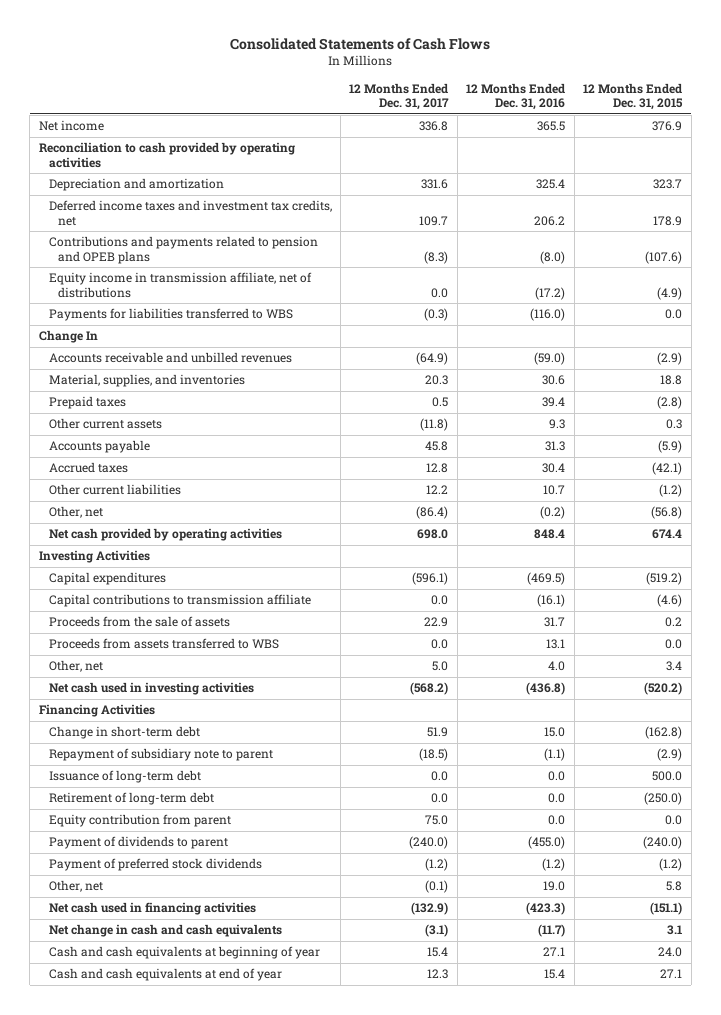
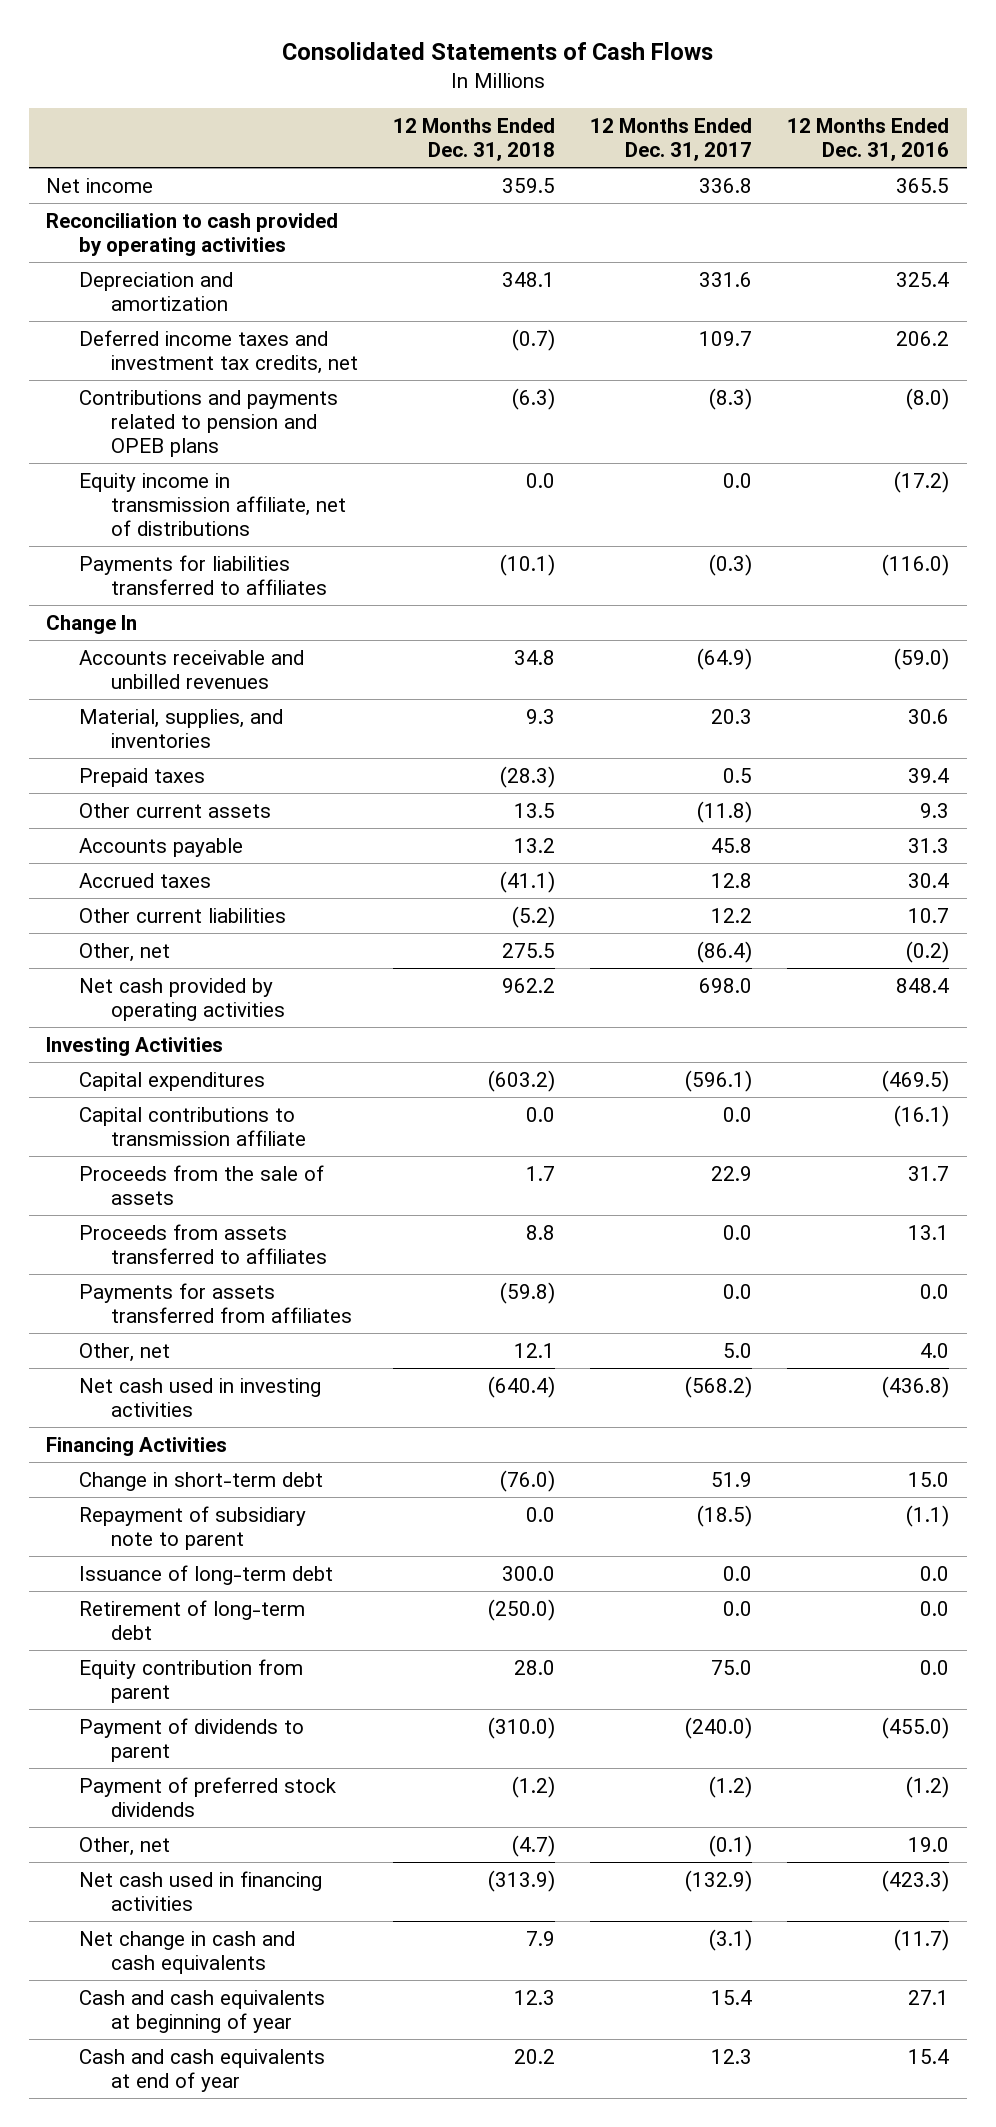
[583,82,684,111] 12 Months Ended Dec. 31, 2015 -> none
none -> [393,117,556,161] 12 Months Ended Dec. 31, 2018
[48,308,293,322] Payments for liabilities transferred to WBS -> [78,554,328,595] Payments for liabilities transferred to affiliates
[48,638,279,650] Proceeds from assets transferred to WBS -> [78,1223,328,1264] Proceeds from assets transferred to affiliates
none -> [78,1282,353,1323] Payments for assets transferred from affiliates

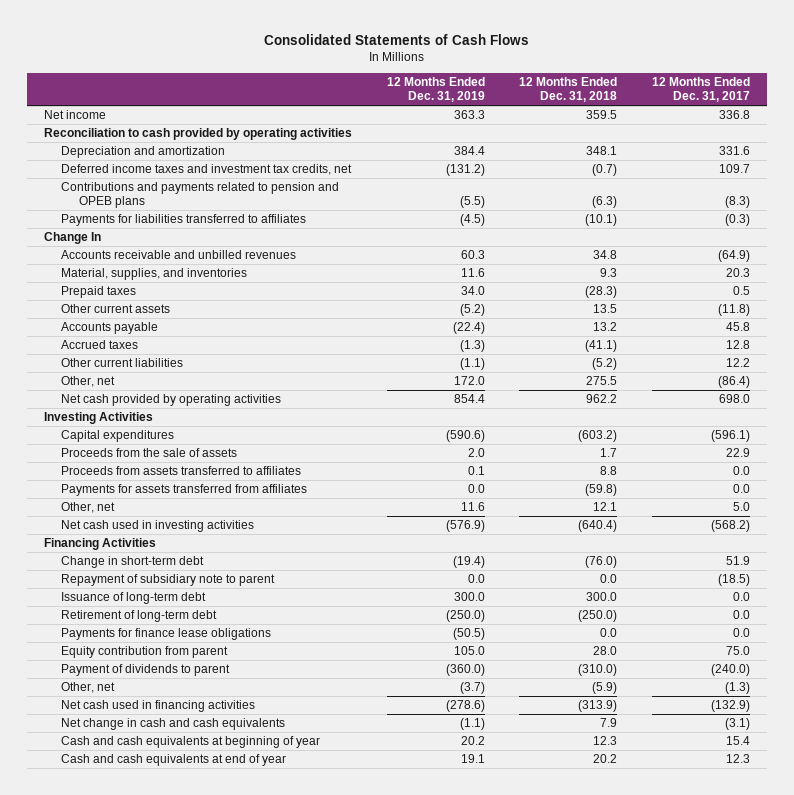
[787,117,950,161] 12 Months Ended Dec. 31, 2016 -> none
none -> [386,76,485,102] 12 Months Ended Dec. 31, 2019
[78,472,347,536] Equity income in transmission affiliate, net of distributions -> none
[78,1106,307,1146] Capital contributions to transmission affiliate -> none
none -> [61,628,272,641] Payments for finance lease obligations
[78,1776,336,1817] Payment of preferred stock dividends -> none
[512,1834,556,1857] (4.7) -> [592,682,618,695] (5.9)
[709,1834,753,1857] (0.1) -> [724,682,750,695] (1.3)

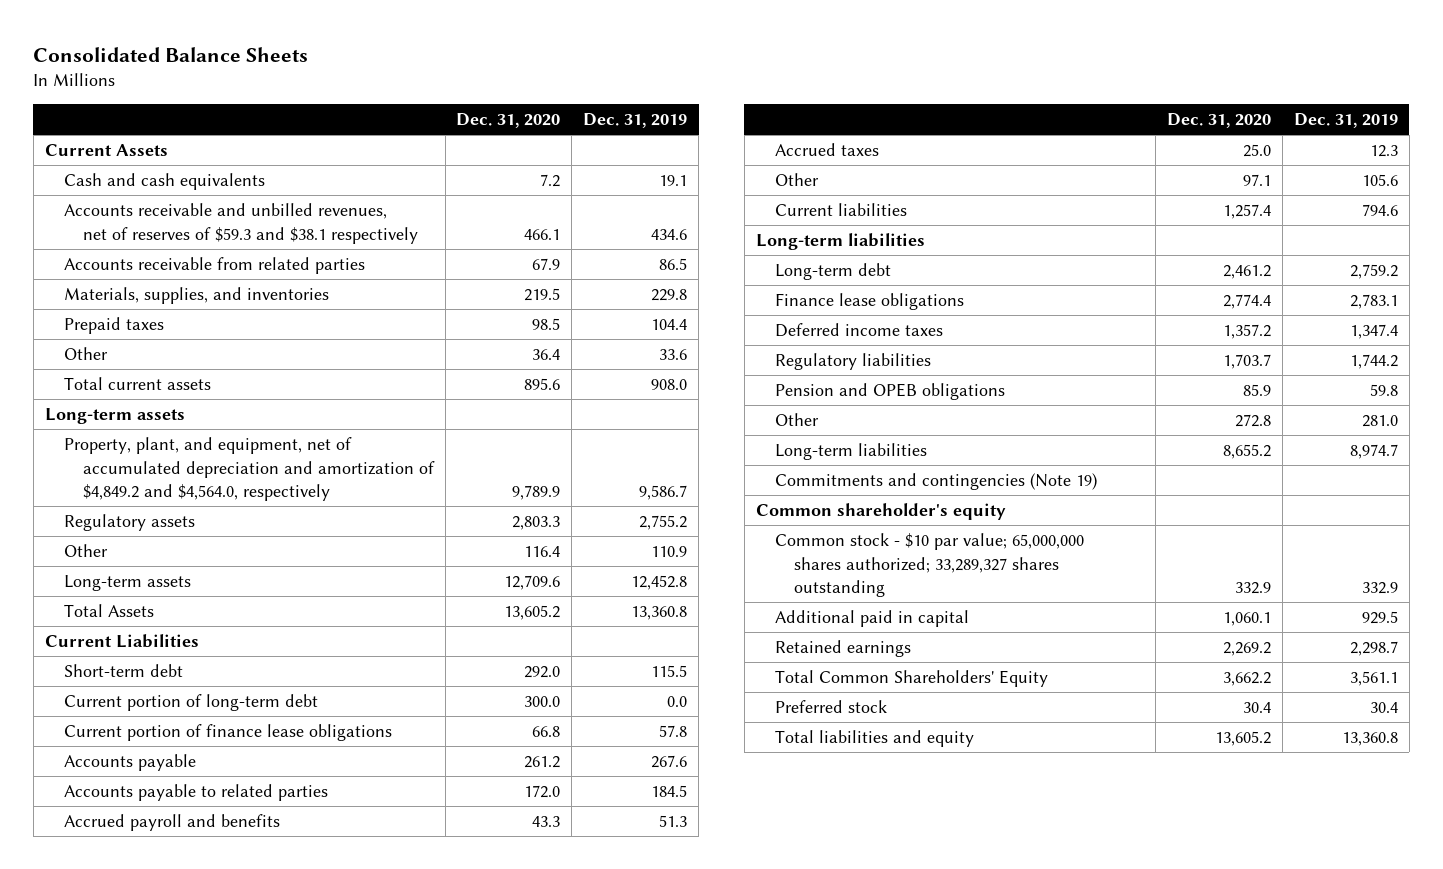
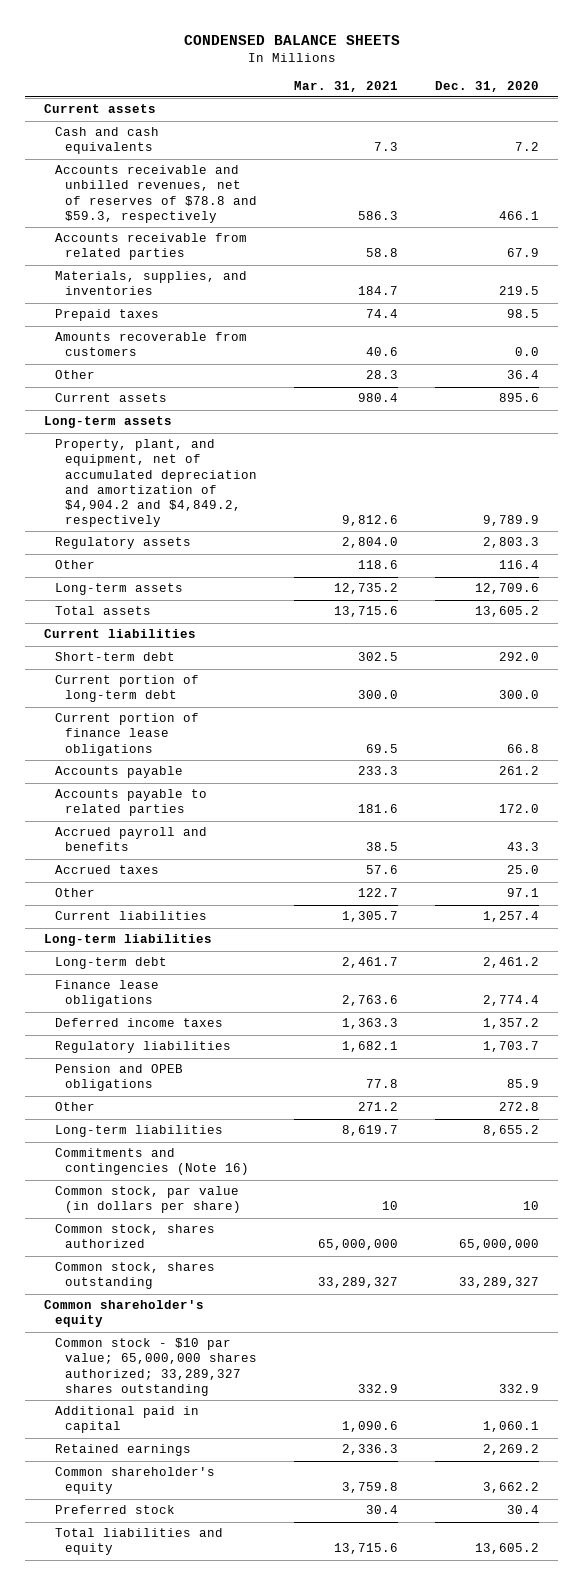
[33,46,309,62] Consolidated Balance Sheets -> [183,34,400,45] CONDENSED BALANCE SHEETS
[583,113,688,129] Dec. 31, 2019 -> none
none -> [294,80,399,92] Mar. 31, 2021
[44,143,168,156] Current Assets -> [43,104,156,114] Current assets
[63,202,418,244] Accounts receivable and unbilled revenues, net of reserves of $59.3 and $38.1 respectively -> [54,165,258,223] Accounts receivable and unbilled revenues, net of reserves of $78.8 and $59.3, respectively
none -> [54,332,247,357] Amounts recoverable from customers
[63,376,211,390] Total current assets -> [54,393,167,403] Current assets
[63,436,435,502] Property, plant, and equipment, net of accumulated depreciation and amortization of $4,849.2 and $4,564.0, respectively -> [54,439,258,527] Property, plant, and equipment, net of accumulated depreciation and amortization of $4,904.2 and $4,849.2, respectively
[63,603,154,617] Total Assets -> [54,606,151,616] Total assets
[44,633,199,648] Current Liabilities -> [43,629,196,639] Current liabilities
[774,472,1097,490] Commitments and contingencies (Note 19) -> [54,1148,250,1176] Commitments and contingencies (Note 16)
none -> [54,1186,242,1214] Common stock, par value (in dollars per share)
none -> [54,1224,215,1249] Common stock, shares authorized
none -> [54,1262,215,1290] Common stock, shares outstanding
[774,669,1048,687] Total Common Shareholders' Equity -> [54,1467,215,1495] Common shareholder's equity

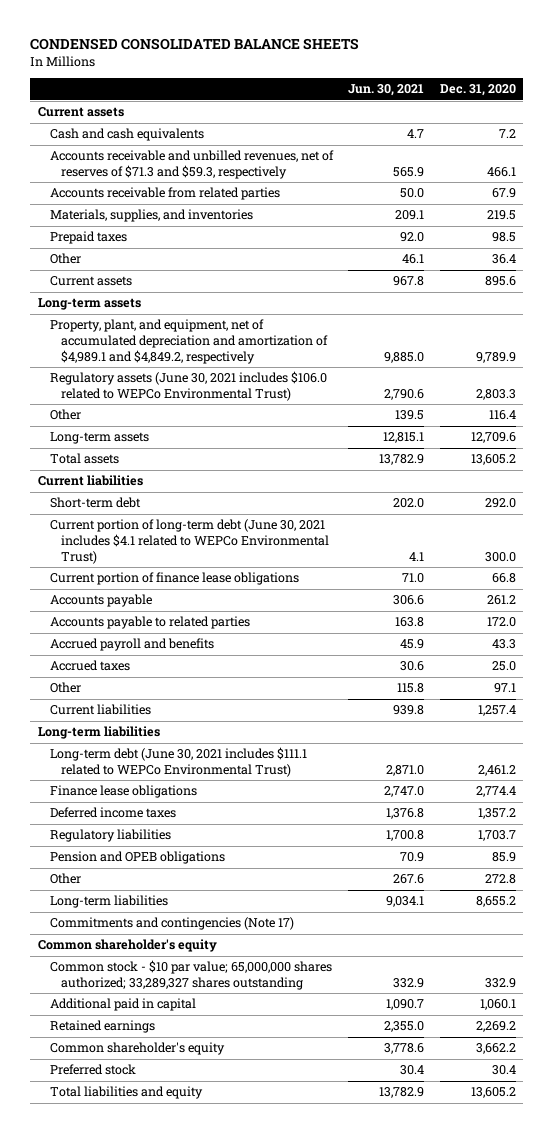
[183,34,400,45] CONDENSED BALANCE SHEETS -> [29,38,359,51] CONDENSED CONSOLIDATED BALANCE SHEETS
[294,80,399,92] Mar. 31, 2021 -> none
none -> [348,84,425,97] Jun. 30, 2021
[54,165,258,223] Accounts receivable and unbilled revenues, net of reserves of $78.8 and $59.3, respectively -> [49,150,334,180] Accounts receivable and unbilled revenues, net of reserves of $71.3 and $59.3, respectively
[54,332,247,357] Amounts recoverable from customers -> none
[54,439,258,527] Property, plant, and equipment, net of accumulated depreciation and amortization of $4,904.2 and $4,849.2, respectively -> [49,319,329,364] Property, plant, and equipment, net of accumulated depreciation and amortization of $4,989.1 and $4,849.2, respectively
[54,537,191,550] Regulatory assets -> [49,371,327,402] Regulatory assets (June 30, 2021 includes $106.0 related to WEPCo Environmental Trust)
[54,675,199,703] Current portion of long-term debt -> [49,519,330,564] Current portion of long-term debt (June 30, 2021 includes $4.1 related to WEPCo Environmental Trust)
[54,957,167,970] Long-term debt -> [49,747,307,778] Long-term debt (June 30, 2021 includes $111.1 related to WEPCo Environmental Trust)
[54,1186,242,1214] Common stock, par value (in dollars per share) -> none
[54,1224,215,1249] Common stock, shares authorized -> none
[54,1262,215,1290] Common stock, shares outstanding -> none
[54,1148,250,1176] Commitments and contingencies (Note 16) -> [49,917,294,931] Commitments and contingencies (Note 17)

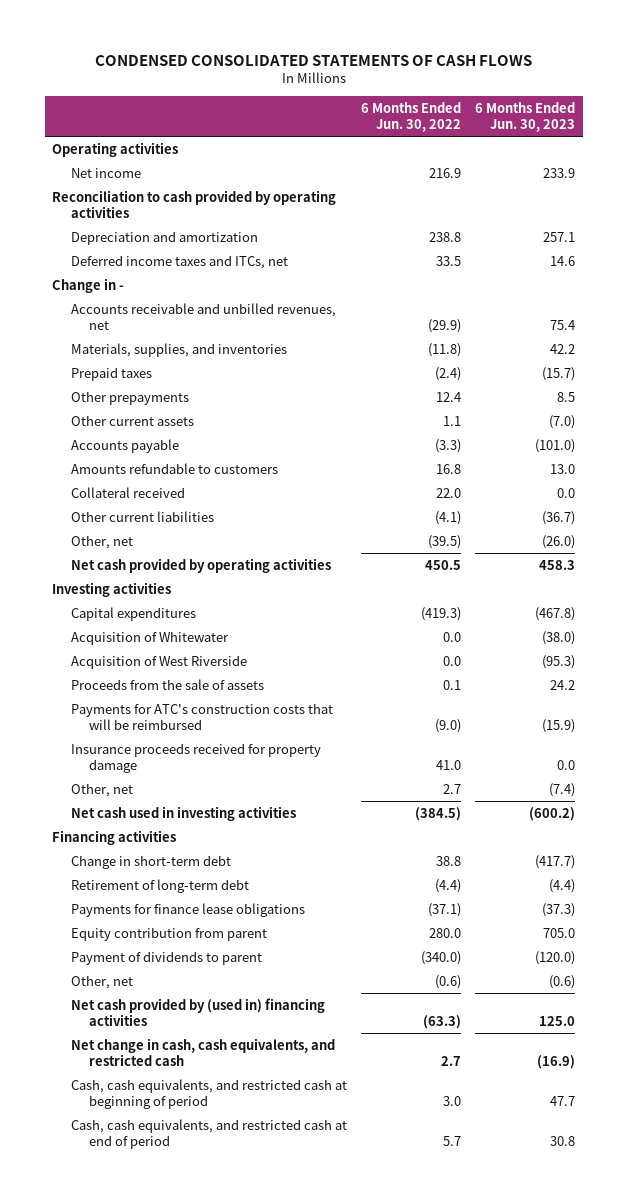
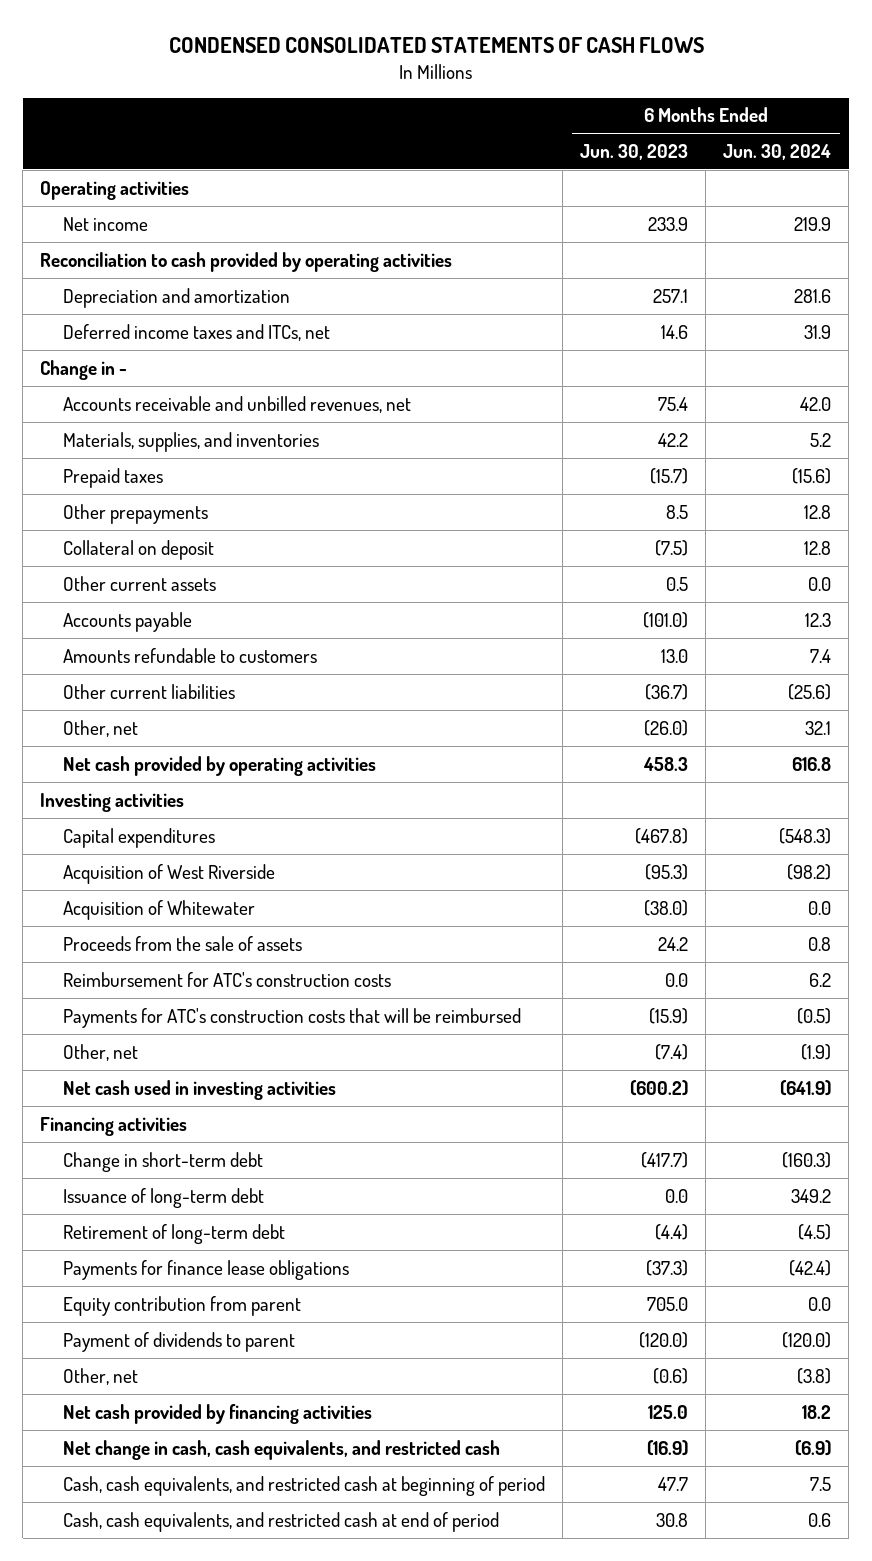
[361,101,462,133] 6 Months Ended Jun. 30, 2022 -> none
none -> [723,143,832,160] Jun. 30, 2024
none -> [63,539,215,560] Collateral on deposit
[549,414,576,429] (7.0) -> [666,576,689,591] 0.5
[70,486,185,498] Collateral received -> none
[70,630,229,645] Acquisition of Whitewater -> [63,899,256,920] Acquisition of Whitewater
none -> [63,971,392,987] Reimbursement for ATC's construction costs
[70,742,321,774] Insurance proceeds received for property damage -> none
none -> [63,1187,265,1208] Issuance of long-term debt
[70,997,325,1027] Net cash provided by (used in) financing activities -> [63,1403,373,1424] Net cash provided by financing activities

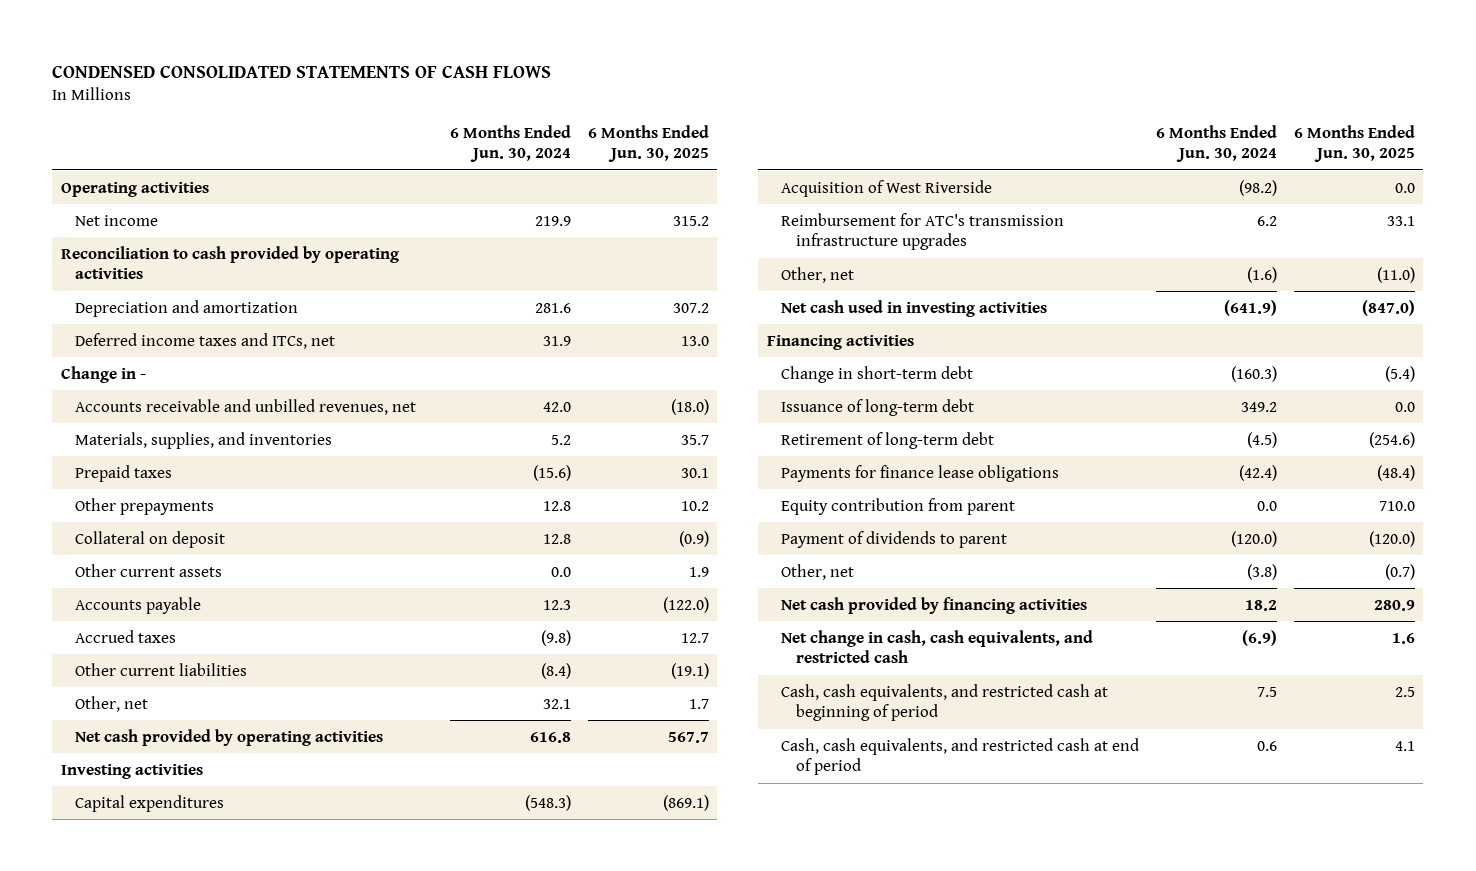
[580,143,689,160] Jun. 30, 2023 -> none
none -> [588,124,710,163] 6 Months Ended Jun. 30, 2025
[63,647,318,663] Amounts refundable to customers -> none
none -> [75,629,177,643] Accrued taxes
[788,683,832,700] (25.6) -> [541,662,572,679] (8.4)
[63,899,256,920] Acquisition of Whitewater -> none
[63,935,303,951] Proceeds from the sale of assets -> none
[63,1007,522,1028] Payments for ATC's construction costs that will be reimbursed -> none
[63,971,392,987] Reimbursement for ATC's construction costs -> [781,212,1065,251] Reimbursement for ATC's transmission infrastructure upgrades
[801,1043,832,1060] (1.9) -> [1247,266,1278,283] (1.6)

